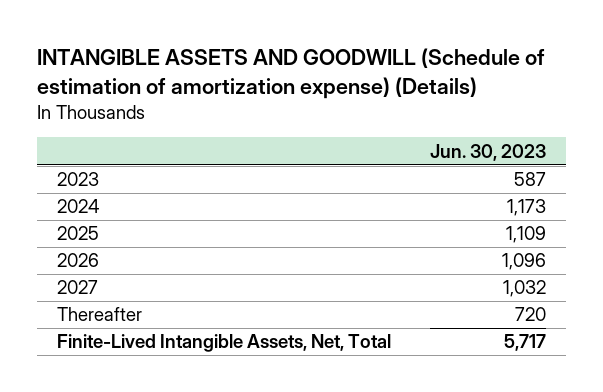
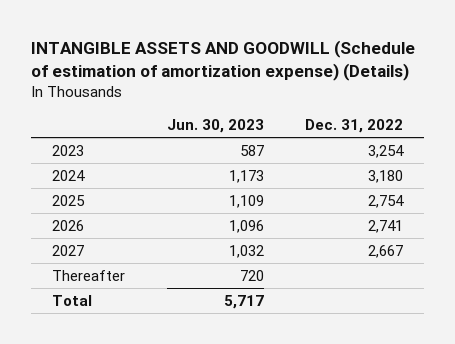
none -> [305,119,404,134] Dec. 31, 2022
[56,334,391,353] Finite-Lived Intangible Assets, Net, Total -> [51,294,92,306] Total

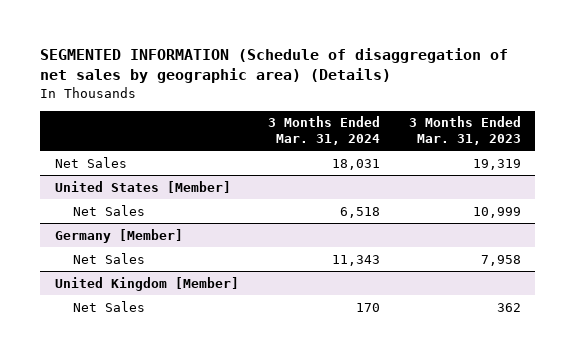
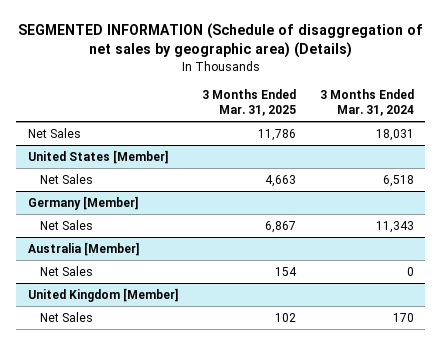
[408,116,521,146] 3 Months Ended Mar. 31, 2023 -> none
none -> [202,88,297,117] 3 Months Ended Mar. 31, 2025
none -> [28,241,141,256] Australia [Member]
none -> [40,265,94,276] Net Sales

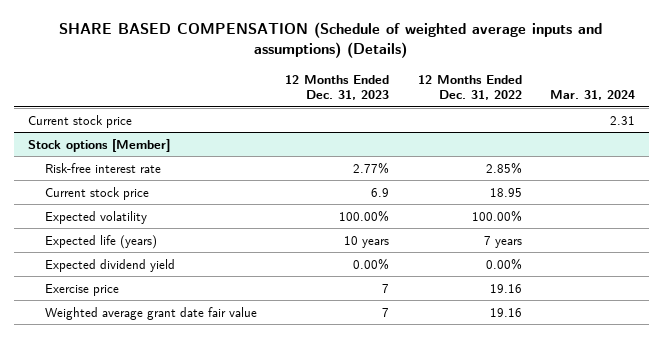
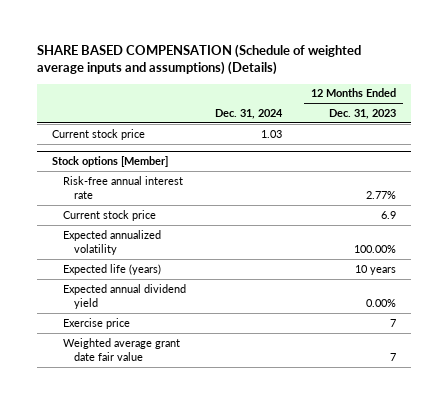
[417,74,522,101] 12 Months Ended Dec. 31, 2022 -> none
[549,90,635,101] Mar. 31, 2024 -> none
none -> [214,109,283,120] Dec. 31, 2024
[44,162,161,173] Risk-free interest rate -> [62,175,183,200] Risk-free annual interest rate
[44,210,147,224] Expected volatility -> [62,229,161,256] Expected annualized volatility
[44,258,175,272] Expected dividend yield -> [62,283,186,310] Expected annual dividend yield

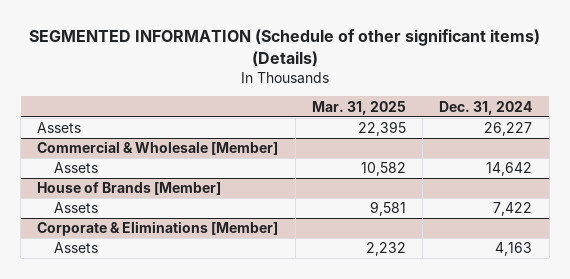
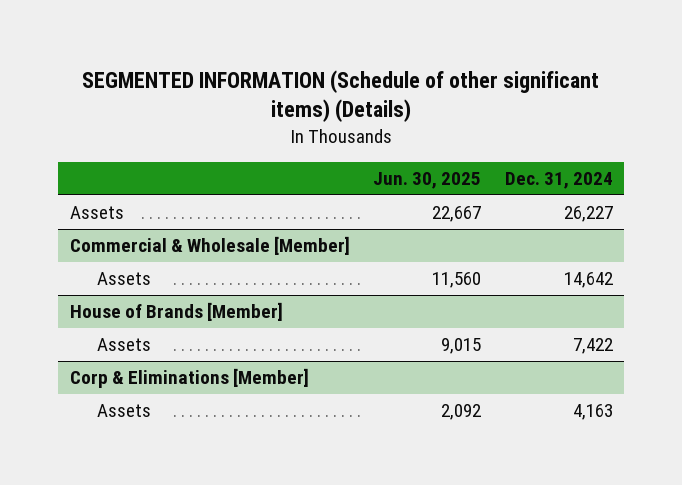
[311,100,406,115] Mar. 31, 2025 -> none
none -> [373,172,482,190] Jun. 30, 2025
[37,221,279,237] Corporate & Eliminations [Member] -> [69,368,309,389] Corp & Eliminations [Member]

